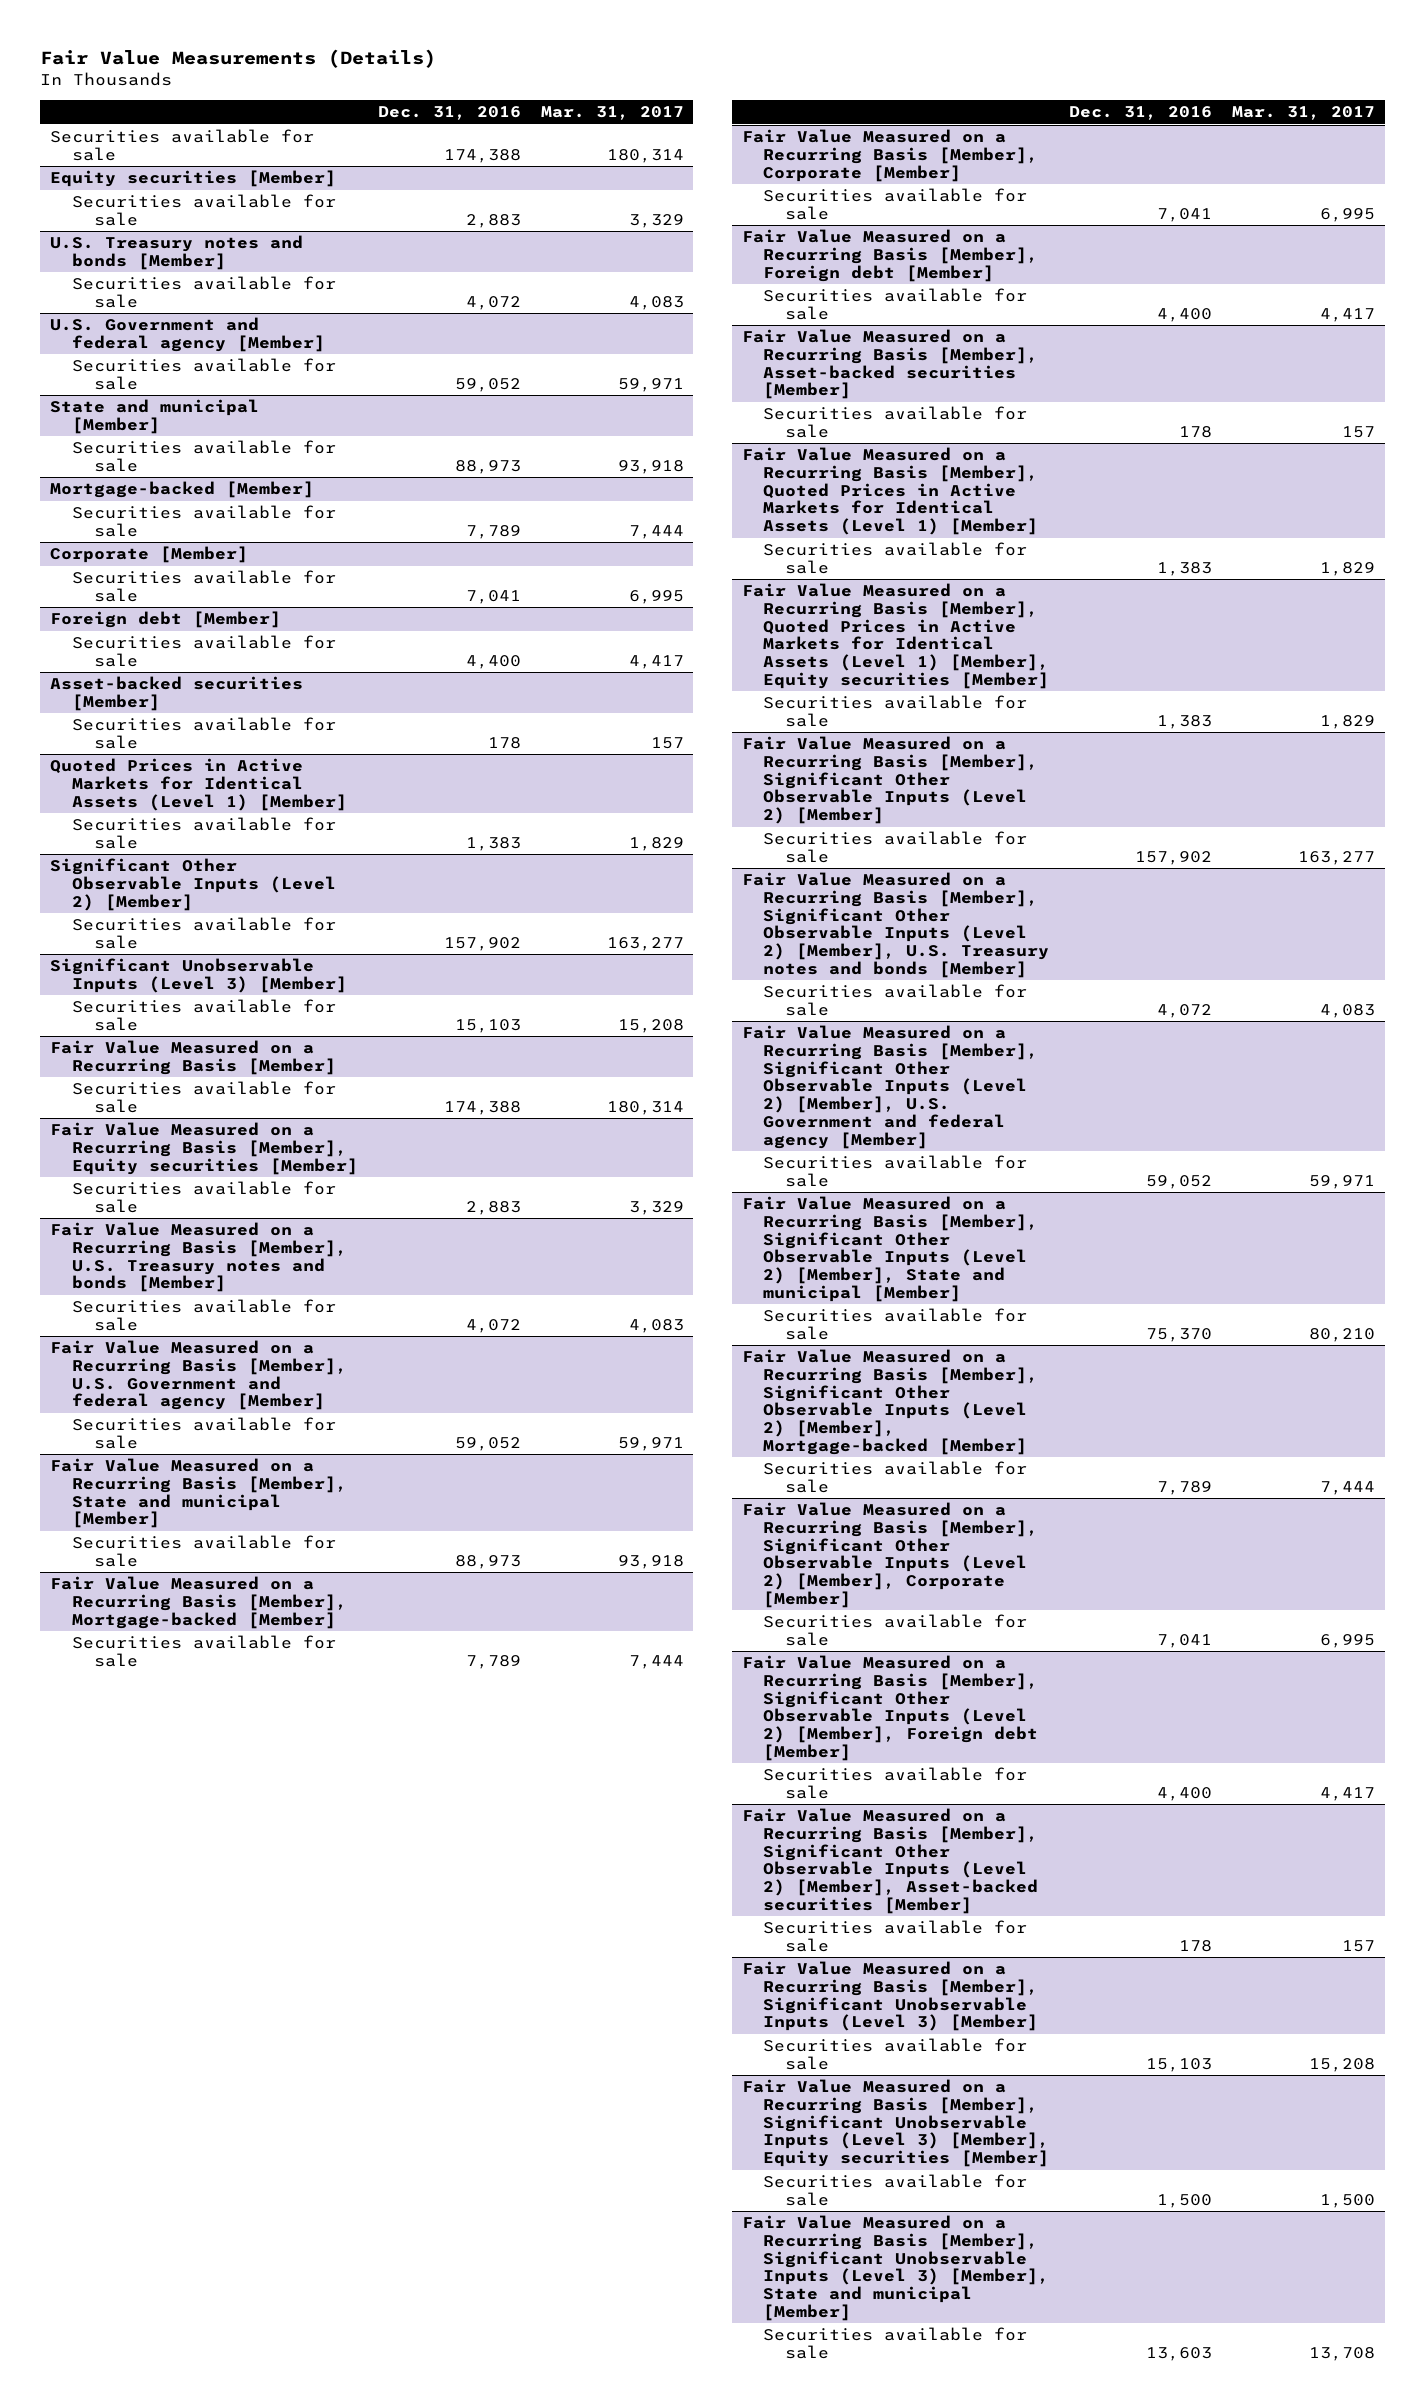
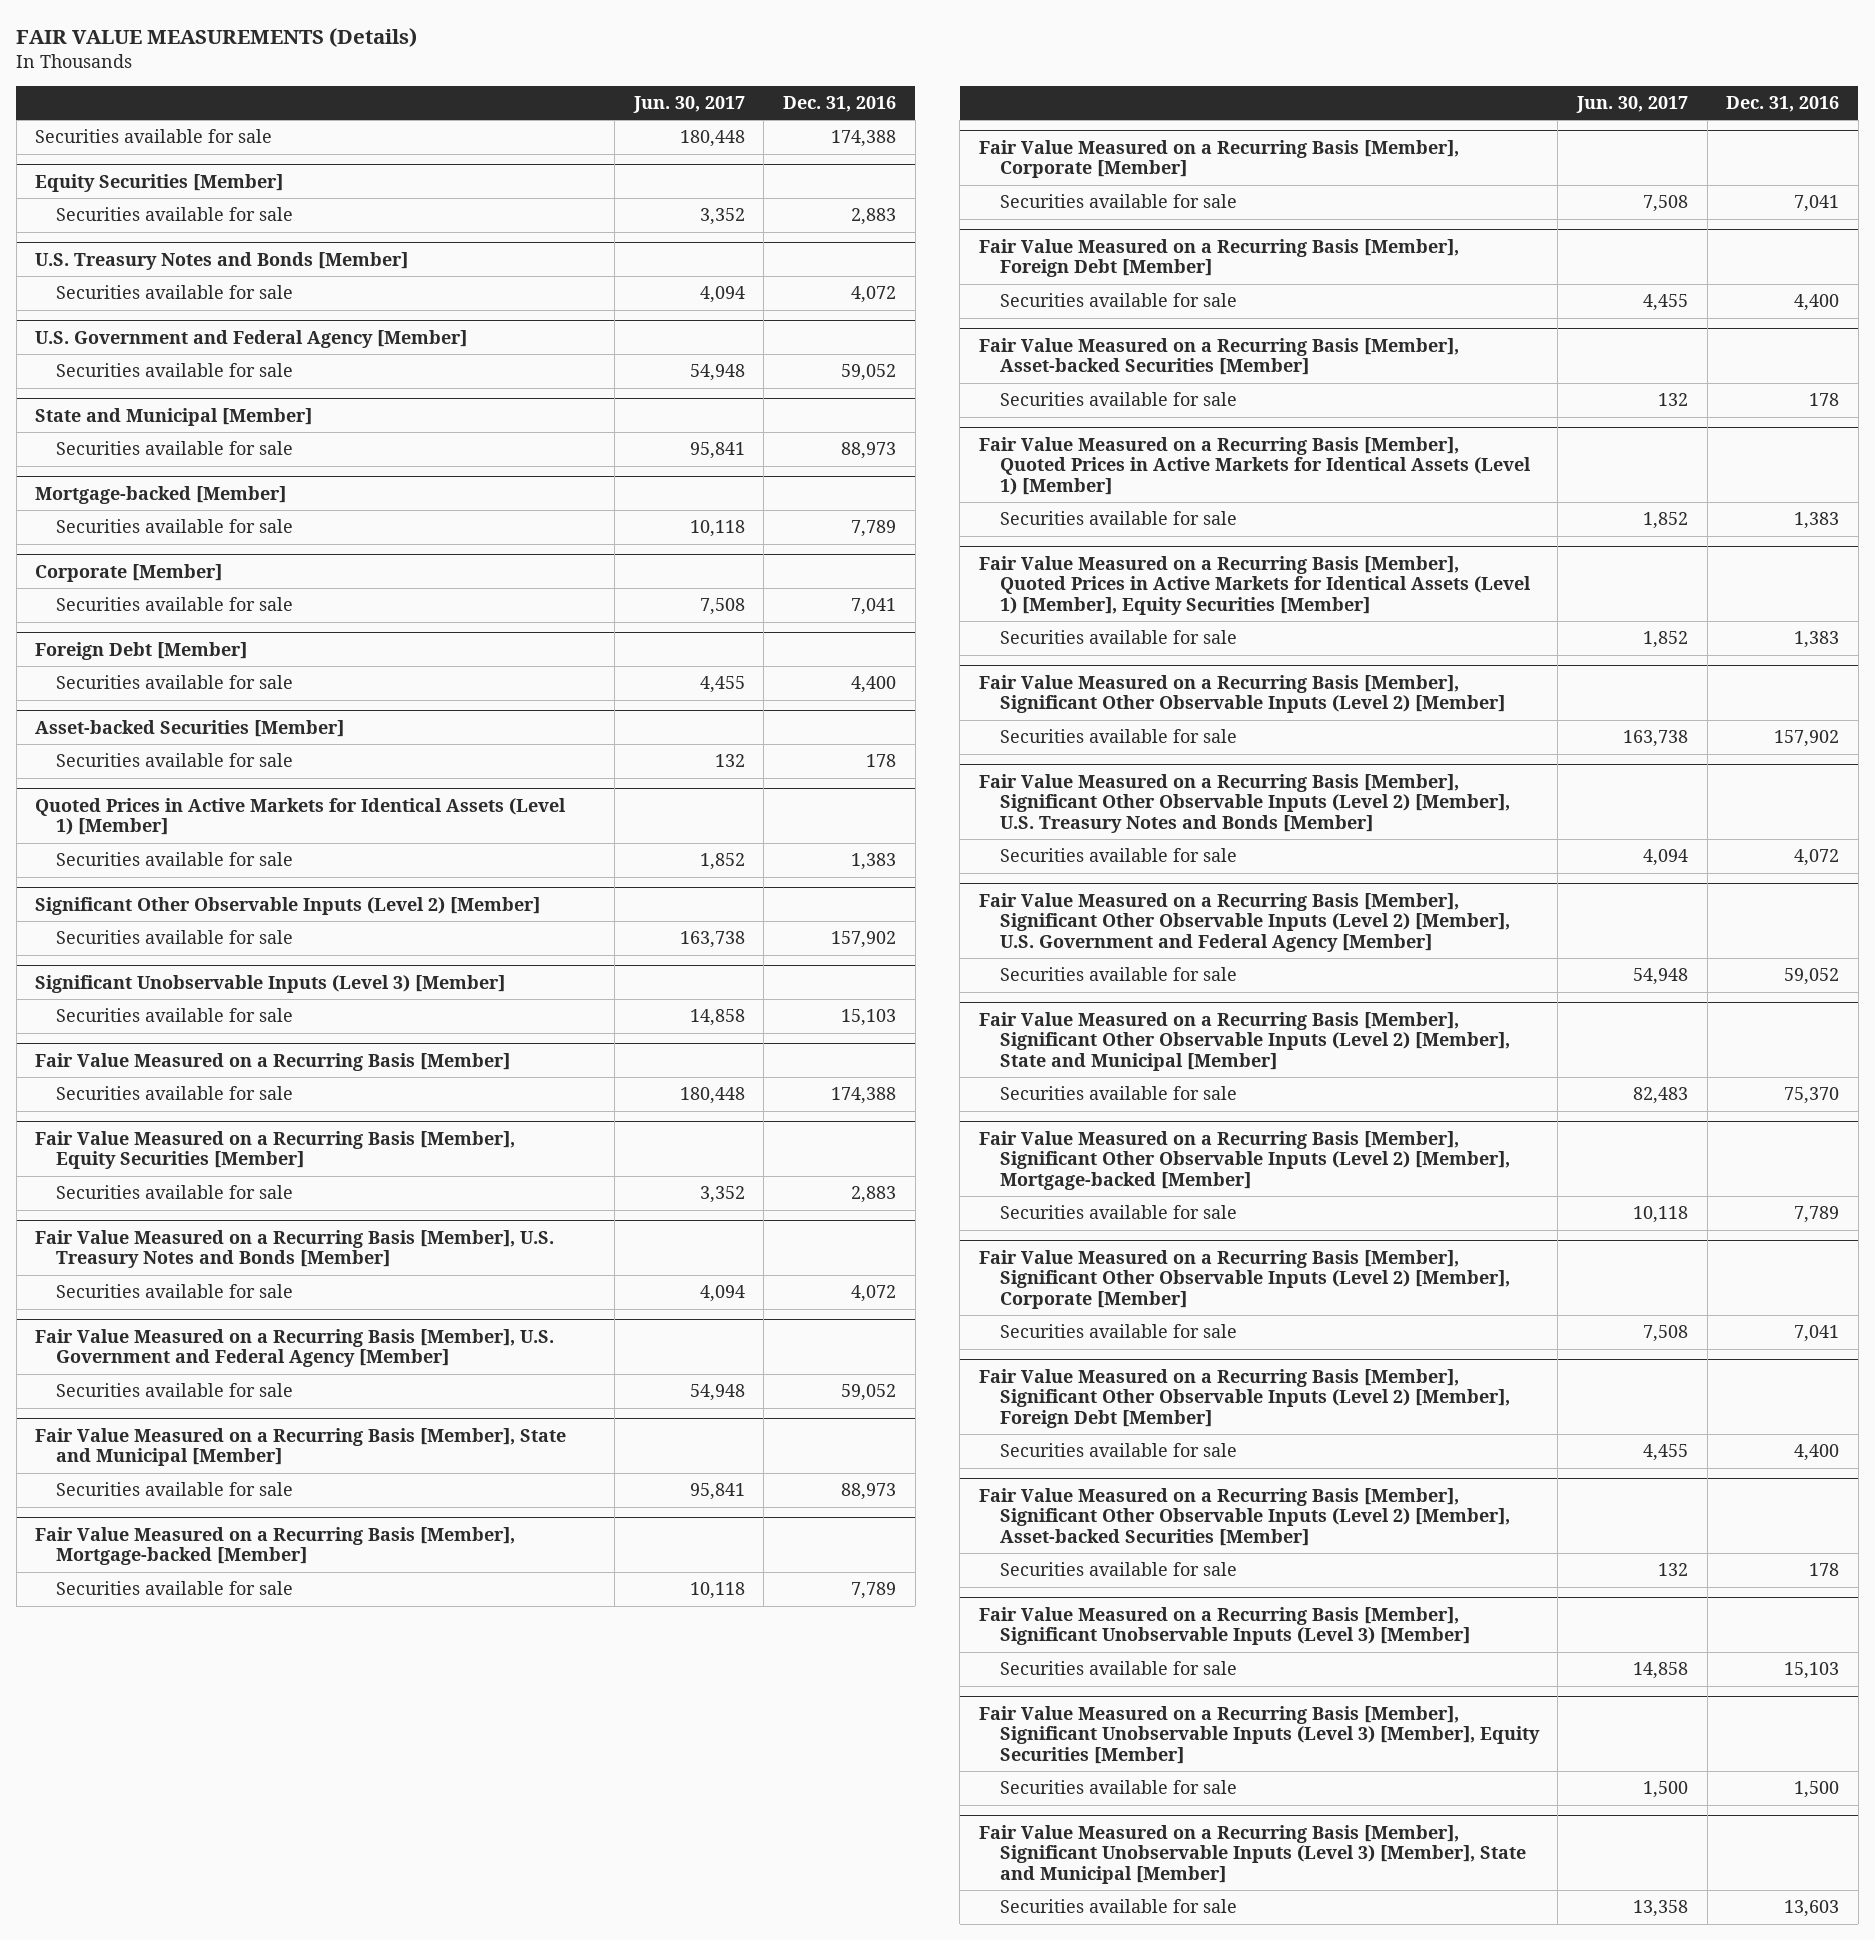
[40,49,437,69] Fair Value Measurements (Details) -> [16,27,418,47] FAIR VALUE MEASUREMENTS (Details)
[540,106,684,121] Mar. 31, 2017 -> none
none -> [632,95,745,113] Jun. 30, 2017
[50,170,337,188] Equity securities [Member] -> [35,173,284,192] Equity Securities [Member]
[50,235,304,270] U.S. Treasury notes and bonds [Member] -> [35,251,409,270] U.S. Treasury Notes and Bonds [Member]
[50,317,325,352] U.S. Government and federal agency [Member] -> [35,329,468,348] U.S. Government and Federal Agency [Member]
[50,399,260,434] State and municipal [Member] -> [35,407,313,426] State and Municipal [Member]
[50,611,282,629] Foreign debt [Member] -> [35,641,248,660] Foreign Debt [Member]
[50,676,304,711] Asset-backed securities [Member] -> [35,719,345,737] Asset-backed Securities [Member]
[50,1122,358,1175] Fair Value Measured on a Recurring Basis [Member], Equity securities [Member] -> [35,1130,516,1170] Fair Value Measured on a Recurring Basis [Member], Equity Securities [Member]
[50,1222,347,1293] Fair Value Measured on a Recurring Basis [Member], U.S. Treasury notes and bonds [Member] -> [35,1229,555,1269] Fair Value Measured on a Recurring Basis [Member], U.S. Treasury Notes and Bonds [Member]
[50,1340,347,1411] Fair Value Measured on a Recurring Basis [Member], U.S. Government and federal agency [Member] -> [35,1328,555,1368] Fair Value Measured on a Recurring Basis [Member], U.S. Government and Federal Agency [Member]
[50,1458,347,1529] Fair Value Measured on a Recurring Basis [Member], State and municipal [Member] -> [35,1427,567,1467] Fair Value Measured on a Recurring Basis [Member], State and Municipal [Member]
[741,229,1039,282] Fair Value Measured on a Recurring Basis [Member], Foreign debt [Member] -> [978,238,1459,278] Fair Value Measured on a Recurring Basis [Member], Foreign Debt [Member]
[741,329,1039,400] Fair Value Measured on a Recurring Basis [Member], Asset-backed securities [Member] -> [978,337,1459,376] Fair Value Measured on a Recurring Basis [Member], Asset-backed Securities [Member]
[741,583,1050,689] Fair Value Measured on a Recurring Basis [Member], Quoted Prices in Active Markets for Identical Assets (Level 1) [Member], Equity securities [Member] -> [978,555,1531,615] Fair Value Measured on a Recurring Basis [Member], Quoted Prices in Active Markets for Identical Assets (Level 1) [Member], Equity Securities [Member]
[741,872,1050,978] Fair Value Measured on a Recurring Basis [Member], Significant Other Observable Inputs (Level 2) [Member], U.S. Treasury notes and bonds [Member] -> [978,773,1510,833] Fair Value Measured on a Recurring Basis [Member], Significant Other Observable Inputs (Level 2) [Member], U.S. Treasury Notes and Bonds [Member]
[741,1025,1039,1149] Fair Value Measured on a Recurring Basis [Member], Significant Other Observable Inputs (Level 2) [Member], U.S. Government and federal agency [Member] -> [978,892,1510,952] Fair Value Measured on a Recurring Basis [Member], Significant Other Observable Inputs (Level 2) [Member], U.S. Government and Federal Agency [Member]
[741,1196,1039,1302] Fair Value Measured on a Recurring Basis [Member], Significant Other Observable Inputs (Level 2) [Member], State and municipal [Member] -> [978,1011,1510,1071] Fair Value Measured on a Recurring Basis [Member], Significant Other Observable Inputs (Level 2) [Member], State and Municipal [Member]
[741,1655,1039,1761] Fair Value Measured on a Recurring Basis [Member], Significant Other Observable Inputs (Level 2) [Member], Foreign debt [Member] -> [978,1368,1510,1428] Fair Value Measured on a Recurring Basis [Member], Significant Other Observable Inputs (Level 2) [Member], Foreign Debt [Member]
[741,1808,1039,1914] Fair Value Measured on a Recurring Basis [Member], Significant Other Observable Inputs (Level 2) [Member], Asset-backed securities [Member] -> [978,1487,1510,1546] Fair Value Measured on a Recurring Basis [Member], Significant Other Observable Inputs (Level 2) [Member], Asset-backed Securities [Member]
[741,2079,1050,2168] Fair Value Measured on a Recurring Basis [Member], Significant Unobservable Inputs (Level 3) [Member], Equity securities [Member] -> [978,1705,1540,1764] Fair Value Measured on a Recurring Basis [Member], Significant Unobservable Inputs (Level 3) [Member], Equity Securities [Member]
[741,2215,1050,2321] Fair Value Measured on a Recurring Basis [Member], Significant Unobservable Inputs (Level 3) [Member], State and municipal [Member] -> [978,1824,1526,1884] Fair Value Measured on a Recurring Basis [Member], Significant Unobservable Inputs (Level 3) [Member], State and Municipal [Member]

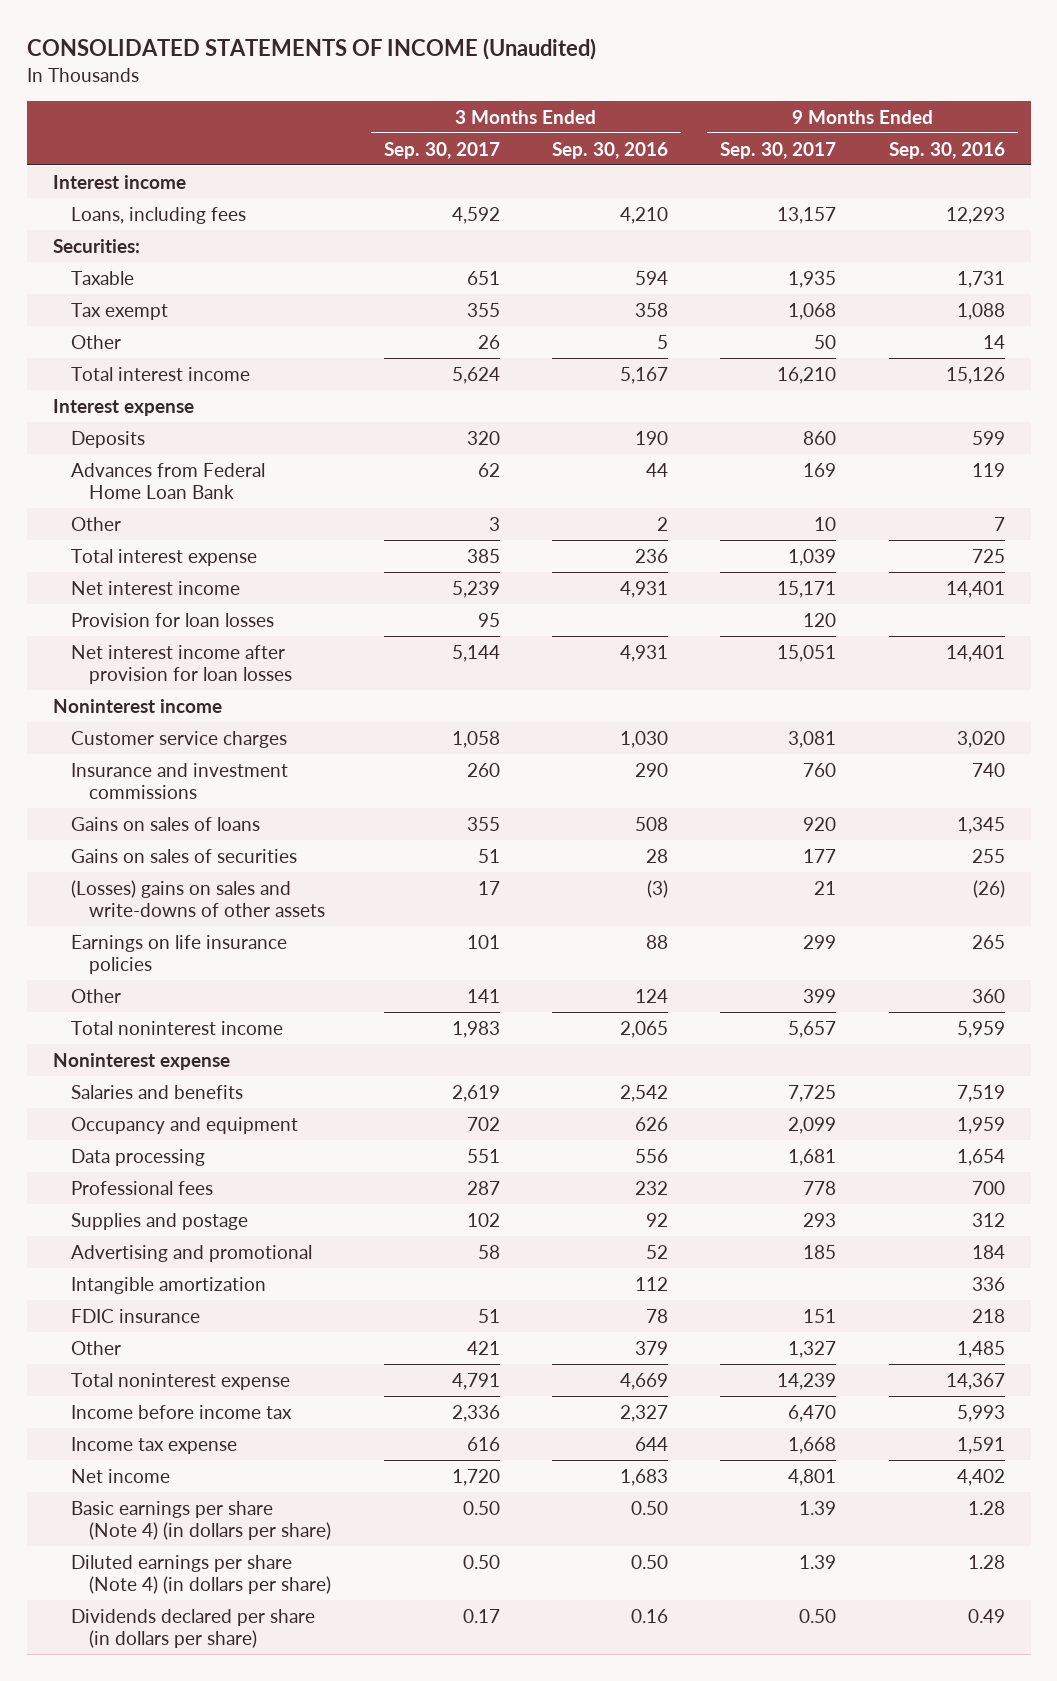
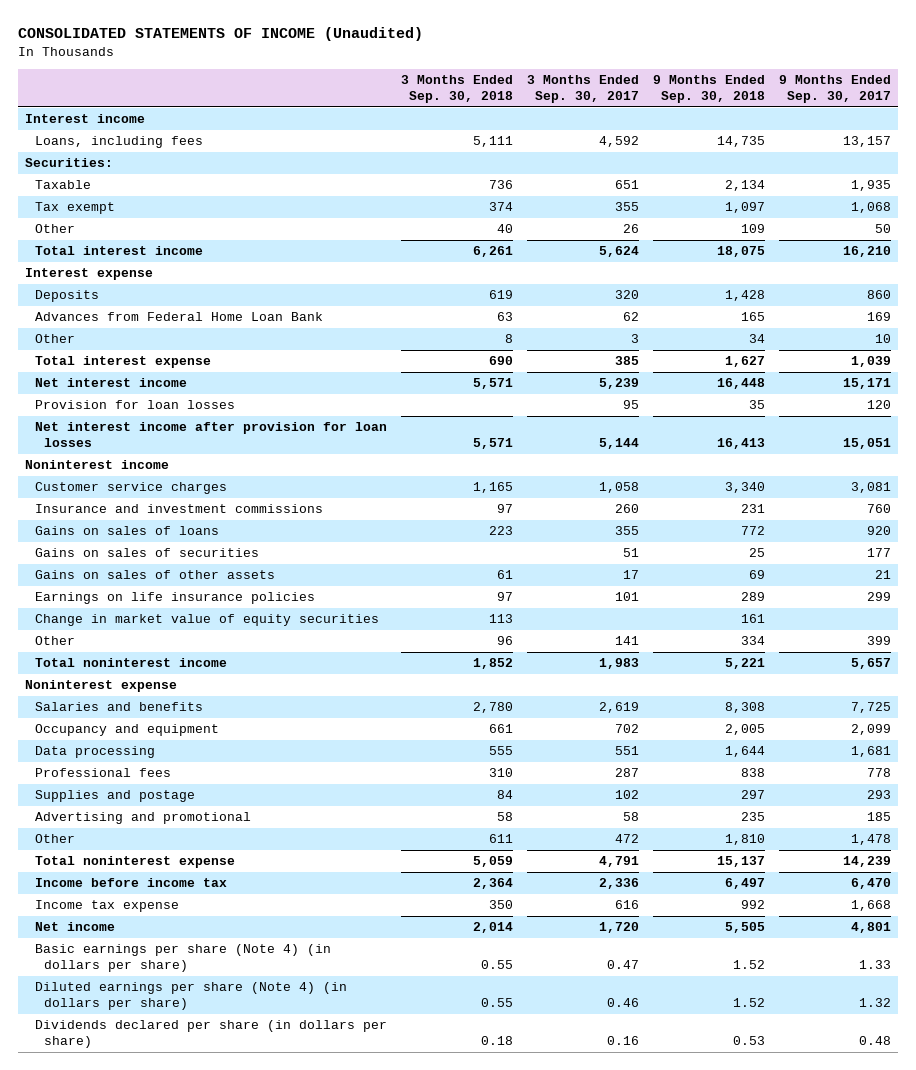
[552,141,669,159] Sep. 30, 2016 -> none
[888,141,1005,159] Sep. 30, 2016 -> none
none -> [400,74,513,103] 3 Months Ended Sep. 30, 2018
none -> [652,74,765,103] 9 Months Ended Sep. 30, 2018
[71,879,326,917] (Losses) gains on sales and write-downs of other assets -> [34,570,275,580] Gains on sales of other assets
none -> [34,614,379,627] Change in market value of equity securities
[71,1276,267,1294] Intangible amortization -> none
[71,1308,201,1323] FDIC insurance -> none
[466,1340,500,1355] 421 -> [614,834,639,844] 472
[788,1340,837,1358] 1,327 -> [850,834,891,846] 1,478
[462,1500,500,1515] 0.50 -> [606,960,639,970] 0.47
[799,1500,837,1515] 1.39 -> [858,960,891,970] 1.33
[462,1554,500,1569] 0.50 -> [606,998,639,1008] 0.46
[799,1554,837,1569] 1.39 -> [858,998,891,1008] 1.32
[462,1608,500,1623] 0.17 -> [606,1036,639,1046] 0.16
[799,1608,837,1623] 0.50 -> [858,1036,891,1046] 0.48

